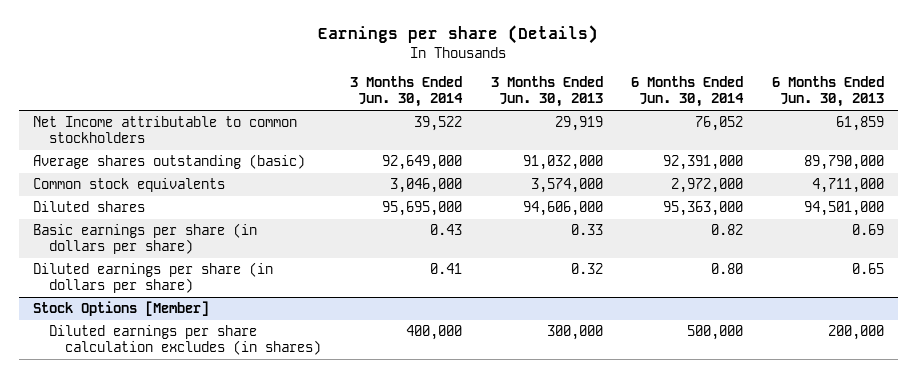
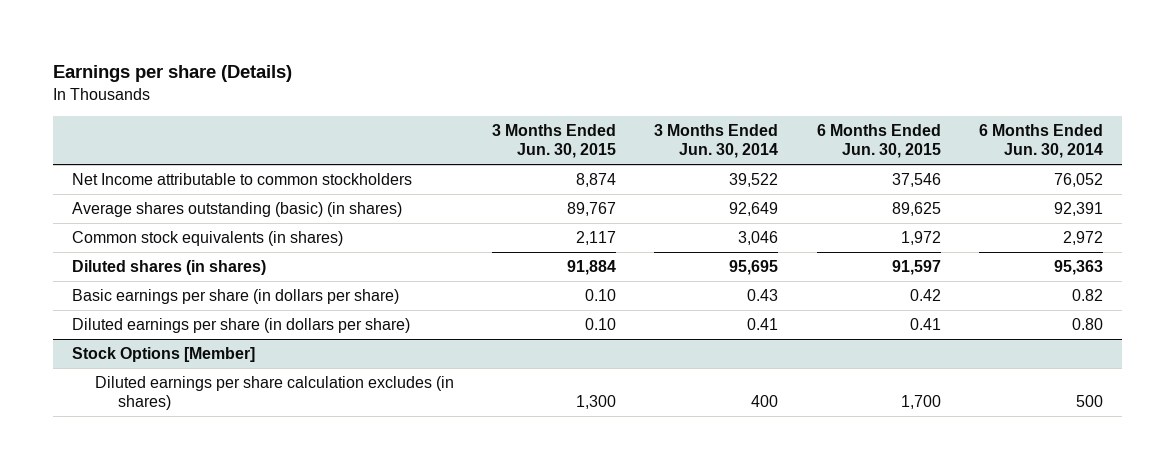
[490,76,603,108] 3 Months Ended Jun. 30, 2013 -> none
[771,76,884,108] 6 Months Ended Jun. 30, 2013 -> none
none -> [492,123,617,159] 3 Months Ended Jun. 30, 2015
none -> [816,123,941,159] 6 Months Ended Jun. 30, 2015
[32,154,305,170] Average shares outstanding (basic) -> [71,202,402,218] Average shares outstanding (basic) (in shares)
[382,155,463,171] 92,649,000 -> [729,202,779,217] 92,649
[663,155,744,171] 92,391,000 -> [1054,202,1104,217] 92,391
[32,178,225,193] Common stock equivalents -> [71,231,343,247] Common stock equivalents (in shares)
[390,178,463,194] 3,046,000 -> [738,231,779,246] 3,046
[671,178,744,194] 2,972,000 -> [1063,231,1104,246] 2,972
[32,201,145,213] Diluted shares -> [71,260,266,276] Diluted shares (in shares)
[382,201,463,217] 95,695,000 -> [729,260,779,276] 95,695
[663,201,744,217] 95,363,000 -> [1054,260,1104,276] 95,363
[406,325,463,341] 400,000 -> [751,395,779,408] 400
[687,325,744,341] 500,000 -> [1076,395,1104,408] 500

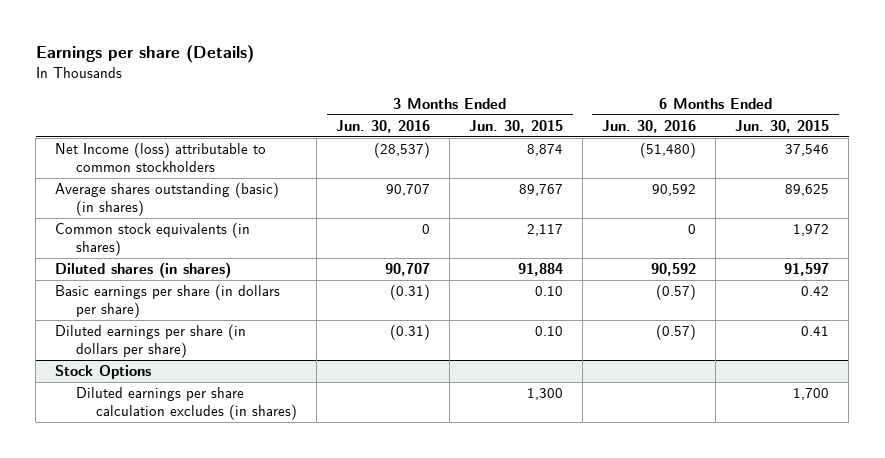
[654,123,779,159] 3 Months Ended Jun. 30, 2014 -> none
[979,123,1104,159] 6 Months Ended Jun. 30, 2014 -> none
none -> [336,119,431,133] Jun. 30, 2016
none -> [602,119,697,133] Jun. 30, 2016
[71,173,412,186] Net Income attributable to common stockholders -> [55,142,267,173] Net Income (loss) attributable to common stockholders
[71,347,255,363] Stock Options [Member] -> [55,365,152,380] Stock Options

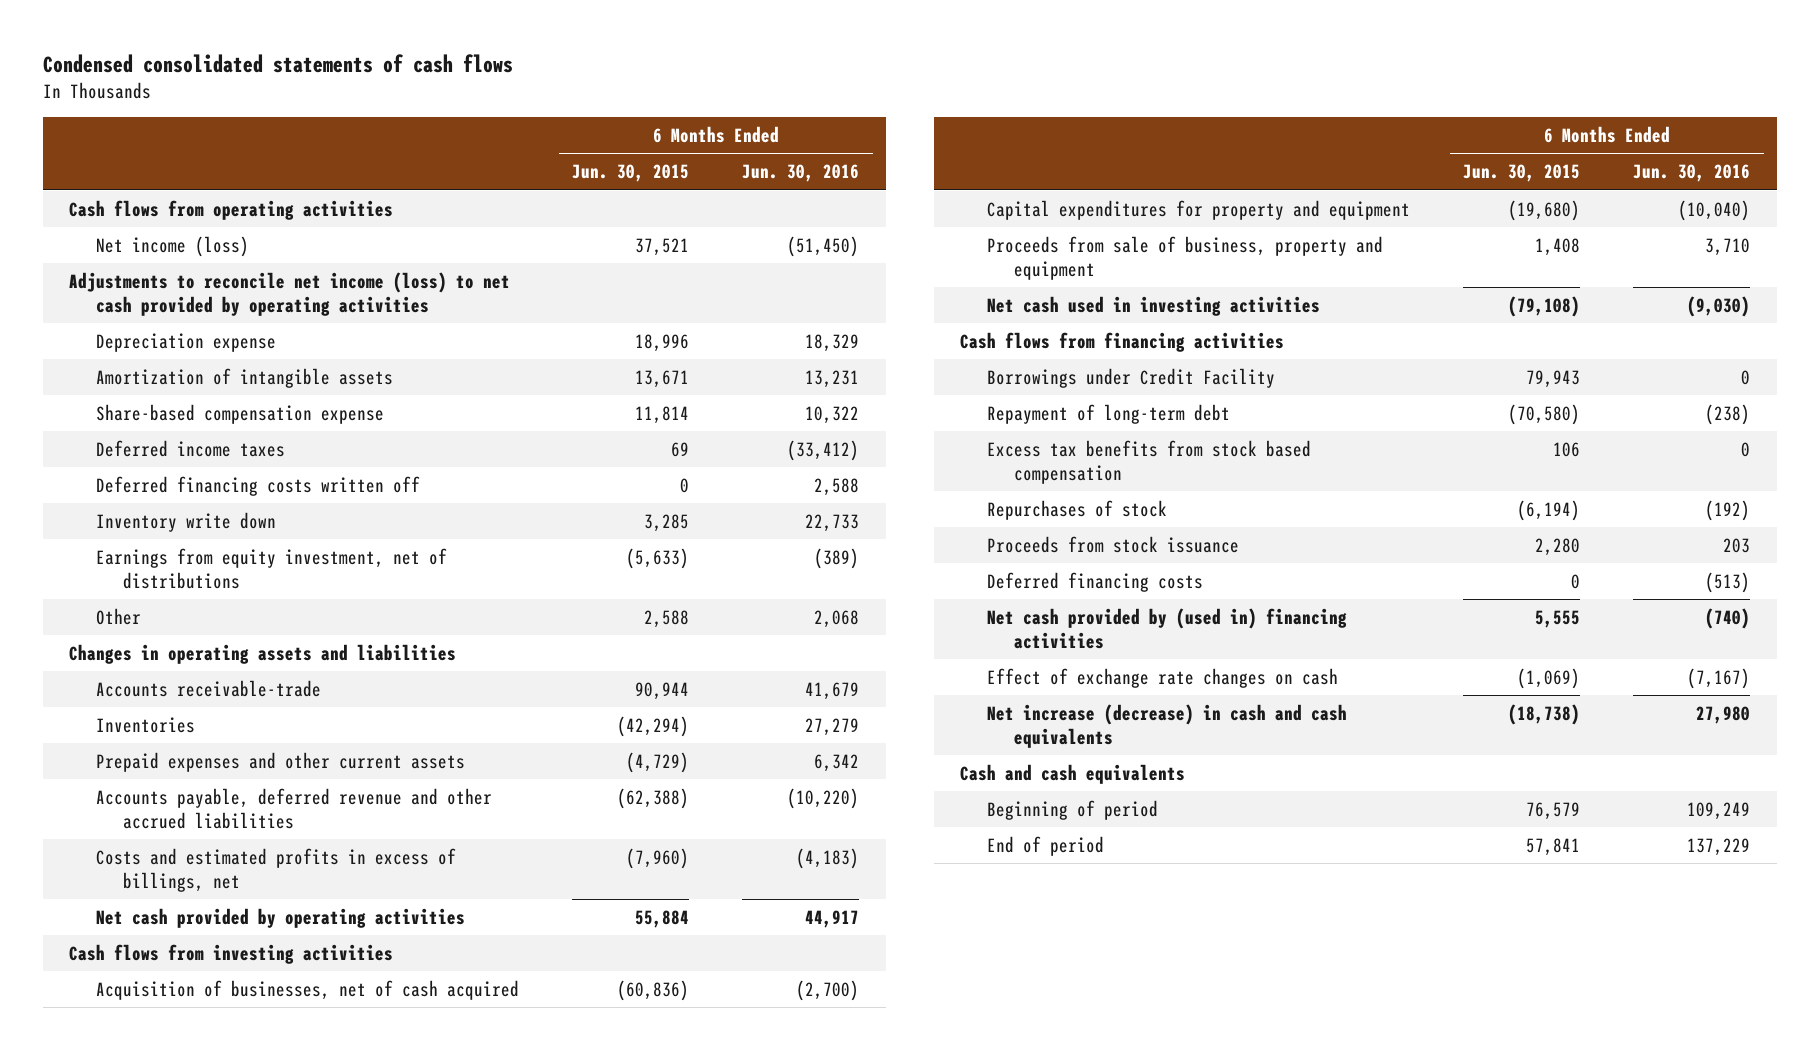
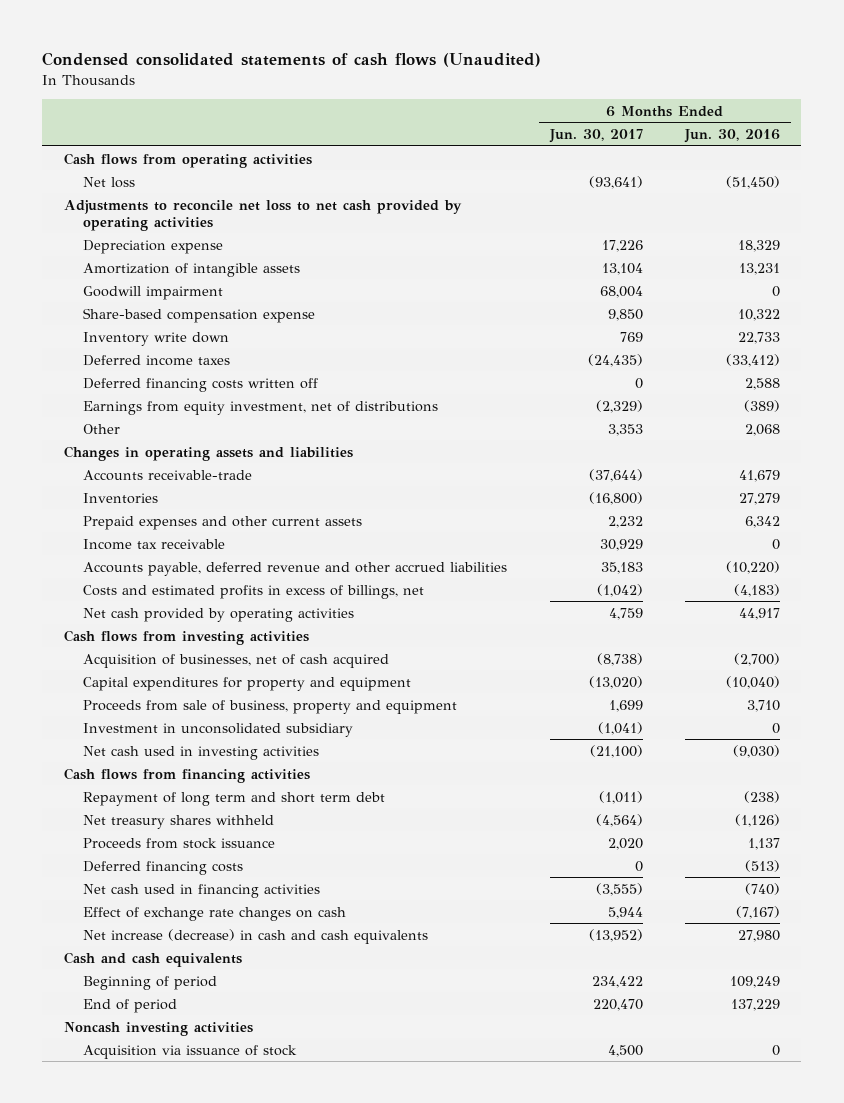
[42,54,513,74] Condensed consolidated statements of cash flows -> [42,52,542,68] Condensed consolidated statements of cash flows (Unaudited)
[572,164,690,183] Jun. 30, 2015 -> none
none -> [548,129,643,144] Jun. 30, 2017
[96,235,250,257] Net income (loss) -> [82,176,135,188] Net loss
[69,271,511,316] Adjustments to reconcile net income (loss) to net cash provided by operating activities -> [63,199,462,231] Adjustments to reconcile net loss to net cash provided by operating activities
none -> [82,285,223,300] Goodwill impairment
[96,511,277,532] Inventory write down -> [82,331,229,346] Inventory write down
none -> [82,538,225,550] Income tax receivable
none -> [82,722,353,737] Investment in unconsolidated subsidiary
[987,367,1276,388] Borrowings under Credit Facility -> none
[987,439,1312,484] Excess tax benefits from stock based compensation -> none
[987,499,1168,520] Repurchases of stock -> none
[987,403,1231,424] Repayment of long-term debt -> [82,791,385,806] Repayment of long term and short term debt
none -> [82,814,274,829] Net treasury shares withheld
[1723,537,1751,553] 203 -> [748,837,781,850] 1,137
[987,607,1348,649] Net cash provided by (used in) financing activities -> [82,883,320,898] Net cash used in financing activities
none -> [63,1021,253,1036] Noncash investing activities
none -> [82,1044,297,1059] Acquisition via issuance of stock

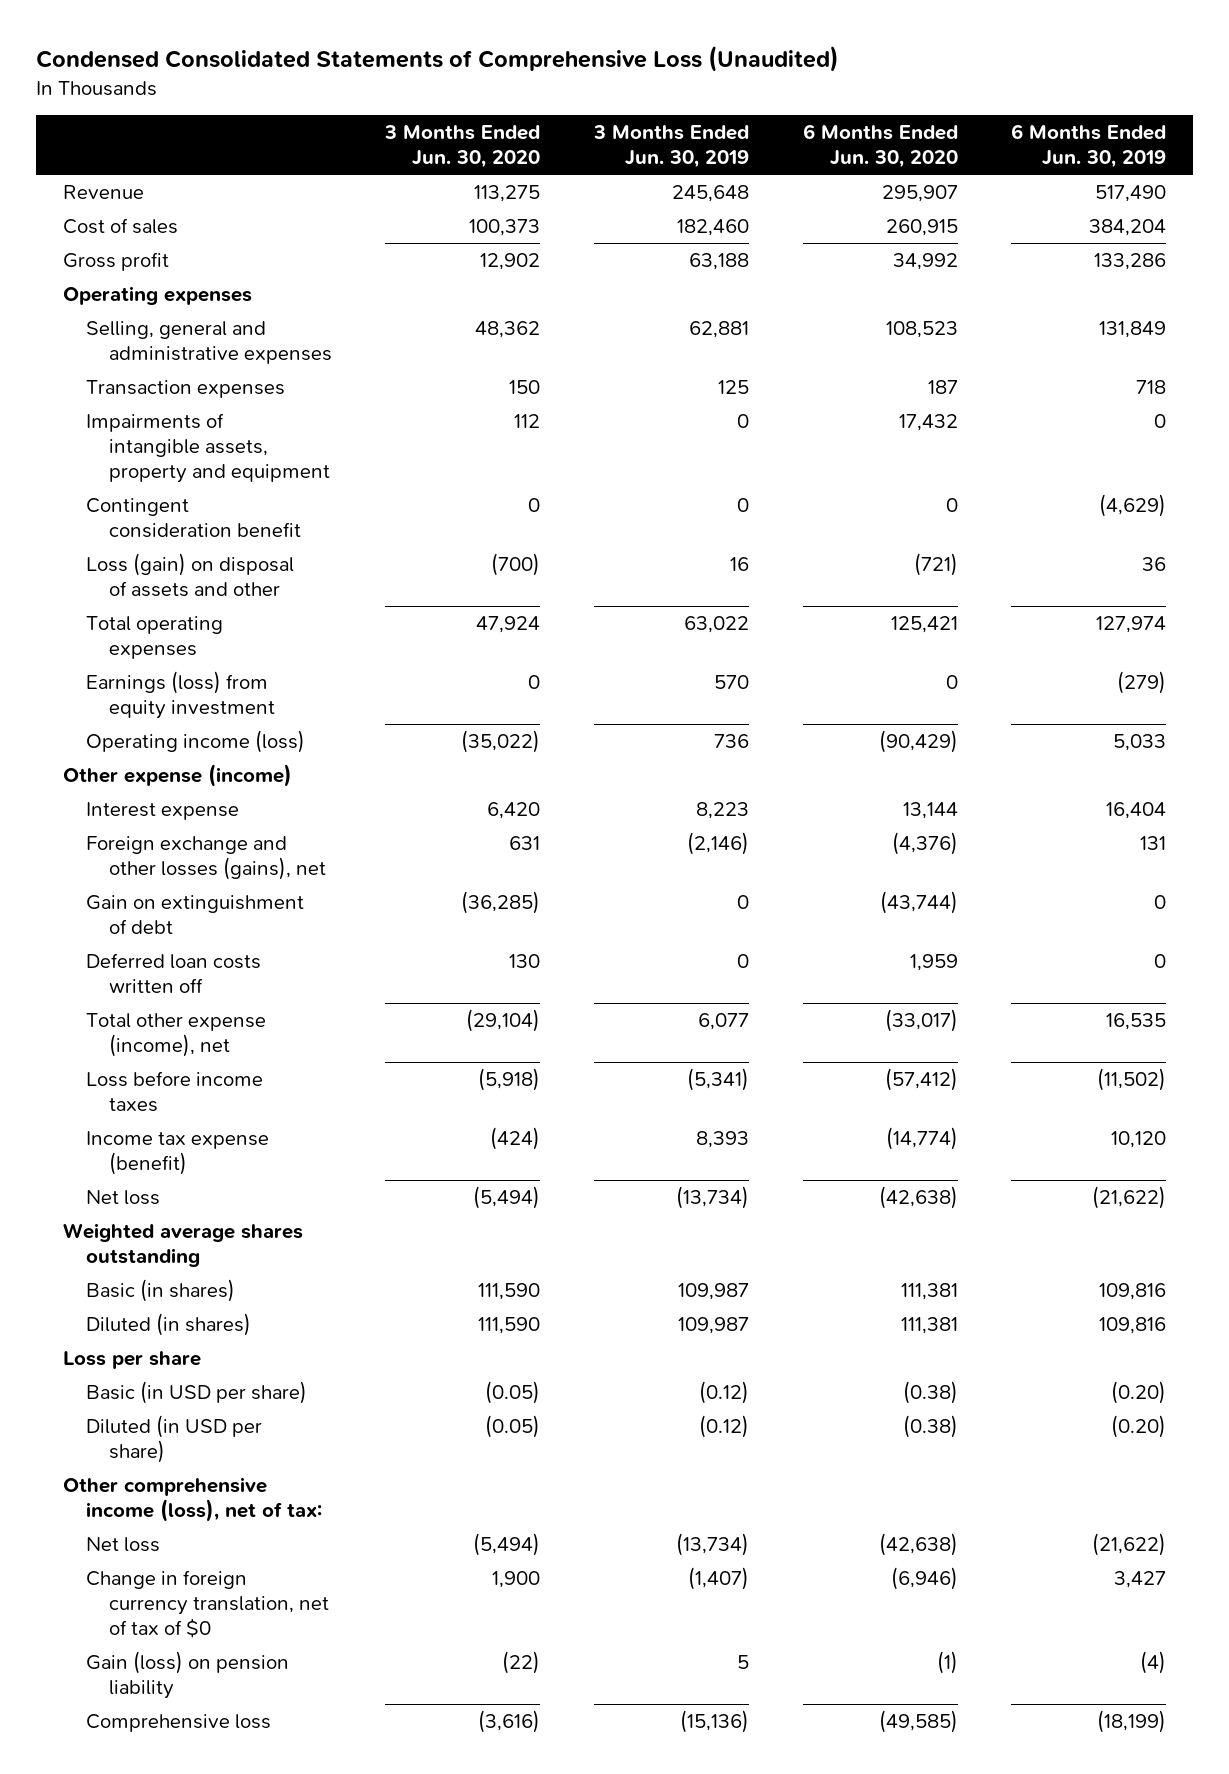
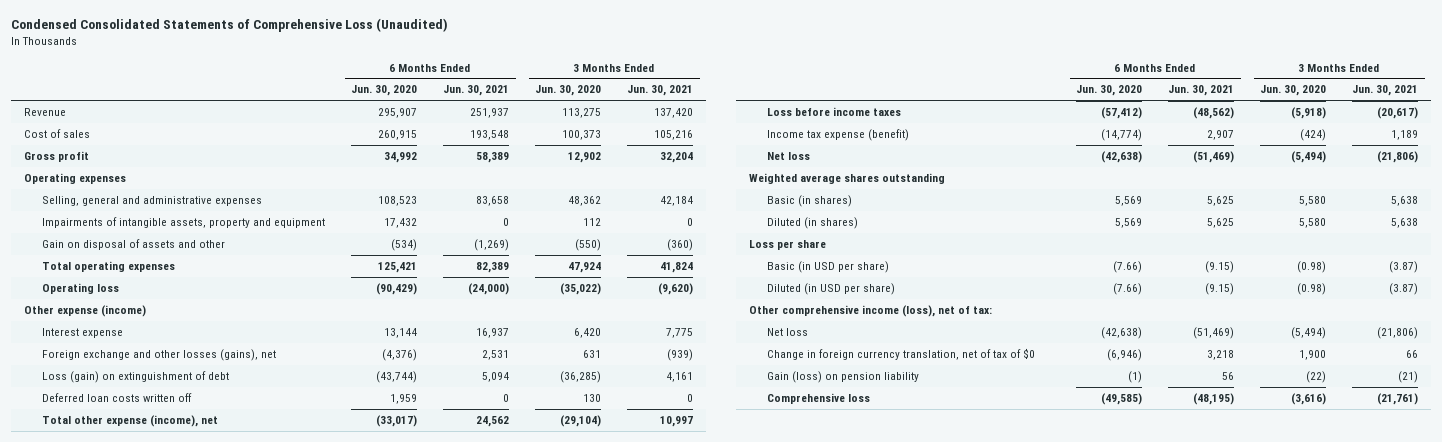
[592,124,749,169] 3 Months Ended Jun. 30, 2019 -> none
[1011,123,1167,169] 6 Months Ended Jun. 30, 2019 -> none
none -> [443,85,510,97] Jun. 30, 2021
none -> [627,85,694,97] Jun. 30, 2021
[85,379,285,398] Transaction expenses -> none
[85,497,301,539] Contingent consideration benefit -> none
[85,552,294,598] Loss (gain) on disposal of assets and other -> [42,239,226,251] Gain on disposal of assets and other
[491,552,541,576] (700) -> [575,239,602,252] (550)
[913,552,958,576] (721) -> [391,239,418,252] (534)
[85,670,275,720] Earnings (loss) from equity investment -> none
[85,729,305,753] Operating income (loss) -> [42,283,120,295] Operating loss
[85,894,304,935] Gain on extinguishment of debt -> [42,371,230,384] Loss (gain) on extinguishment of debt
[478,1282,541,1300] 111,590 -> [1299,196,1327,207] 5,580
[900,1282,958,1300] 111,381 -> [1115,196,1143,207] 5,569
[478,1316,541,1334] 111,590 -> [1299,218,1327,229] 5,580
[900,1316,958,1334] 111,381 -> [1115,218,1143,229] 5,569
[485,1380,541,1404] (0.05) -> [1297,261,1327,274] (0.98)
[902,1380,958,1404] (0.38) -> [1113,261,1143,274] (7.66)
[485,1414,541,1438] (0.05) -> [1297,283,1327,296] (0.98)
[902,1414,958,1438] (0.38) -> [1113,283,1143,296] (7.66)

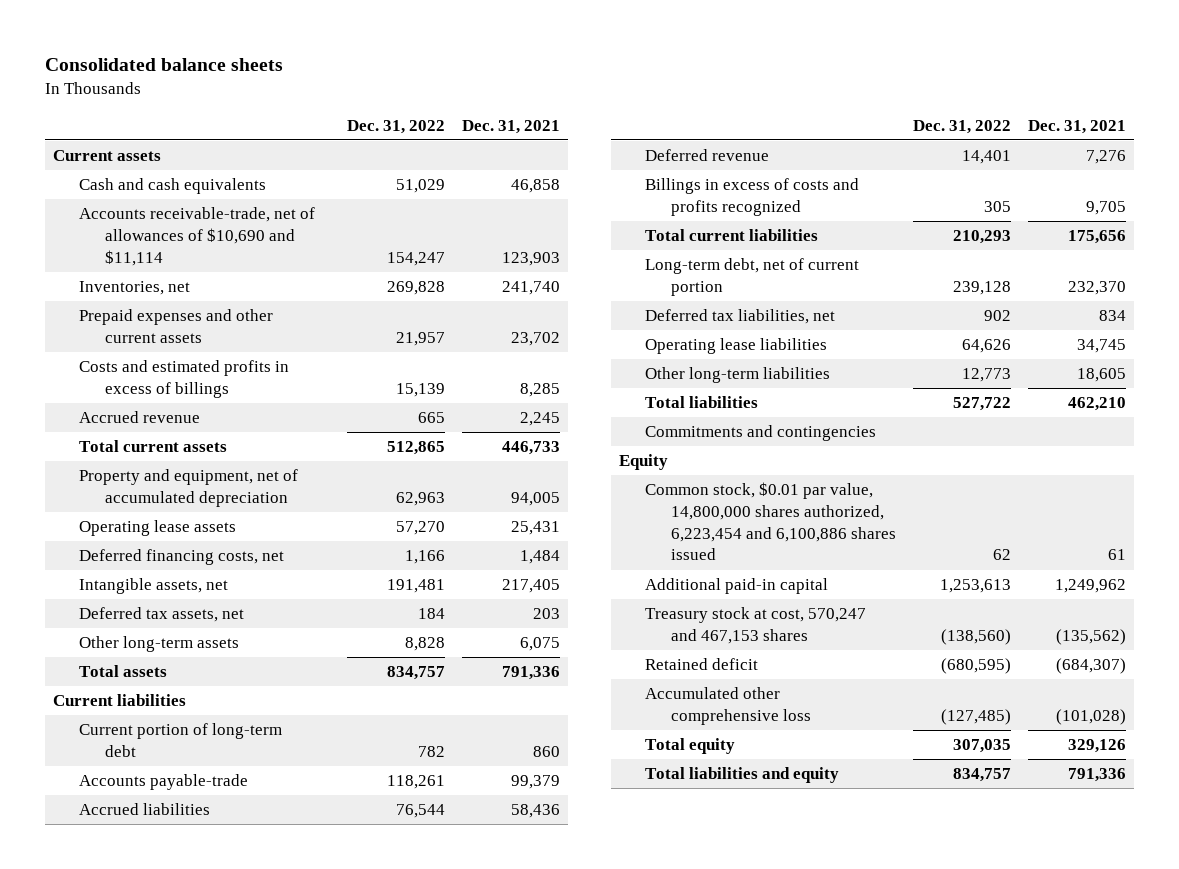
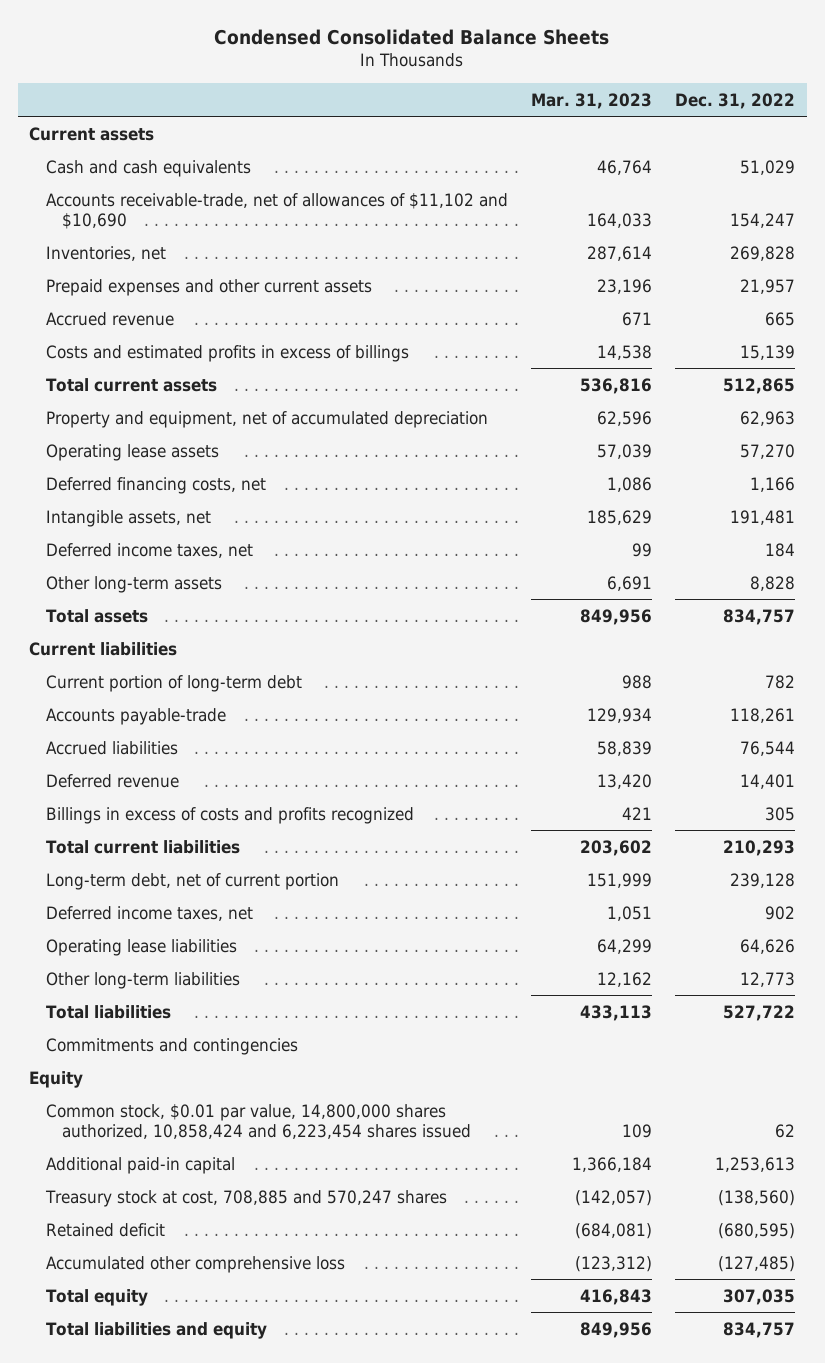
[44,57,283,71] Consolidated balance sheets -> [214,28,610,45] Condensed Consolidated Balance Sheets
[461,119,560,134] Dec. 31, 2021 -> none
none -> [530,92,652,109] Mar. 31, 2023
[79,207,316,266] Accounts receivable-trade, net of allowances of $10,690 and $11,114 -> [45,192,508,229] Accounts receivable-trade, net of allowances of $11,102 and $10,690
[79,360,290,398] Costs and estimated profits in excess of billings -> [45,344,409,362] Costs and estimated profits in excess of billings
[79,607,245,623] Deferred tax assets, net -> [45,542,253,558] Deferred income taxes, net
[644,309,835,325] Deferred tax liabilities, net -> [45,905,253,921] Deferred income taxes, net
[644,482,896,561] Common stock, $0.01 par value, 14,800,000 shares authorized, 6,223,454 and 6,100,886 shares issued -> [45,1103,472,1139] Common stock, $0.01 par value, 14,800,000 shares authorized, 10,858,424 and 6,223,454 shares issued
[644,607,866,644] Treasury stock at cost, 570,247 and 467,153 shares -> [44,1189,447,1207] Treasury stock at cost, 708,885 and 570,247 shares

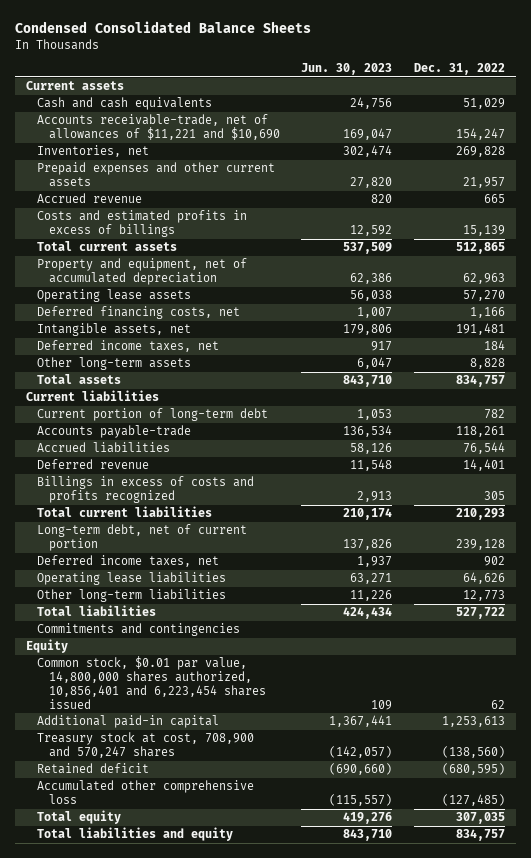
[530,92,652,109] Mar. 31, 2023 -> none
none -> [301,63,393,76] Jun. 30, 2023
[45,192,508,229] Accounts receivable-trade, net of allowances of $11,102 and $10,690 -> [37,114,280,141] Accounts receivable-trade, net of allowances of $11,221 and $10,690
[45,1103,472,1139] Common stock, $0.01 par value, 14,800,000 shares authorized, 10,858,424 and 6,223,454 shares issued -> [37,656,266,710] Common stock, $0.01 par value, 14,800,000 shares authorized, 10,856,401 and 6,223,454 shares issued
[44,1189,447,1207] Treasury stock at cost, 708,885 and 570,247 shares -> [37,732,255,759] Treasury stock at cost, 708,900 and 570,247 shares

